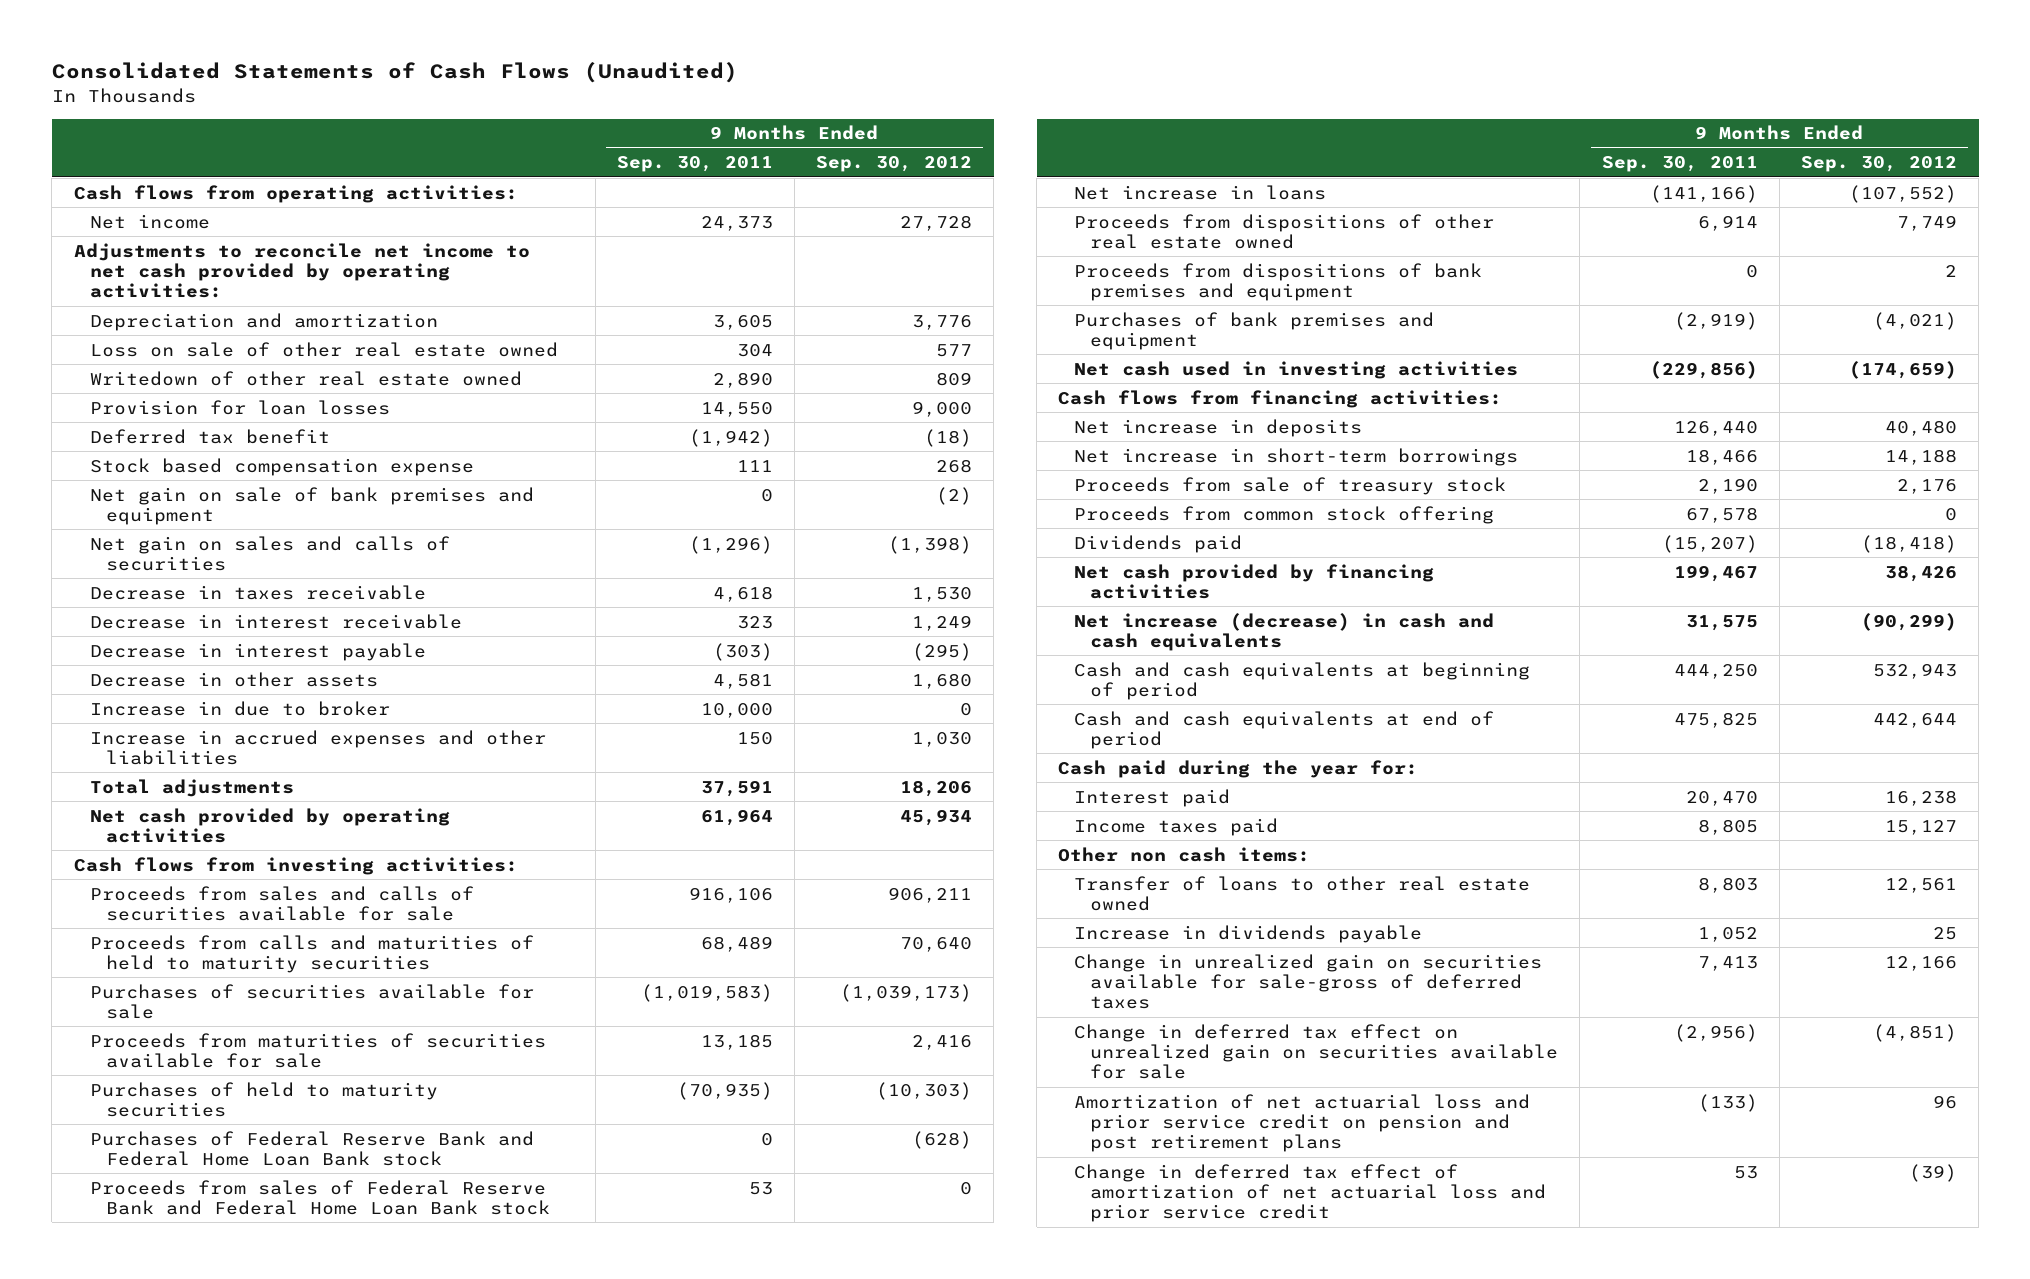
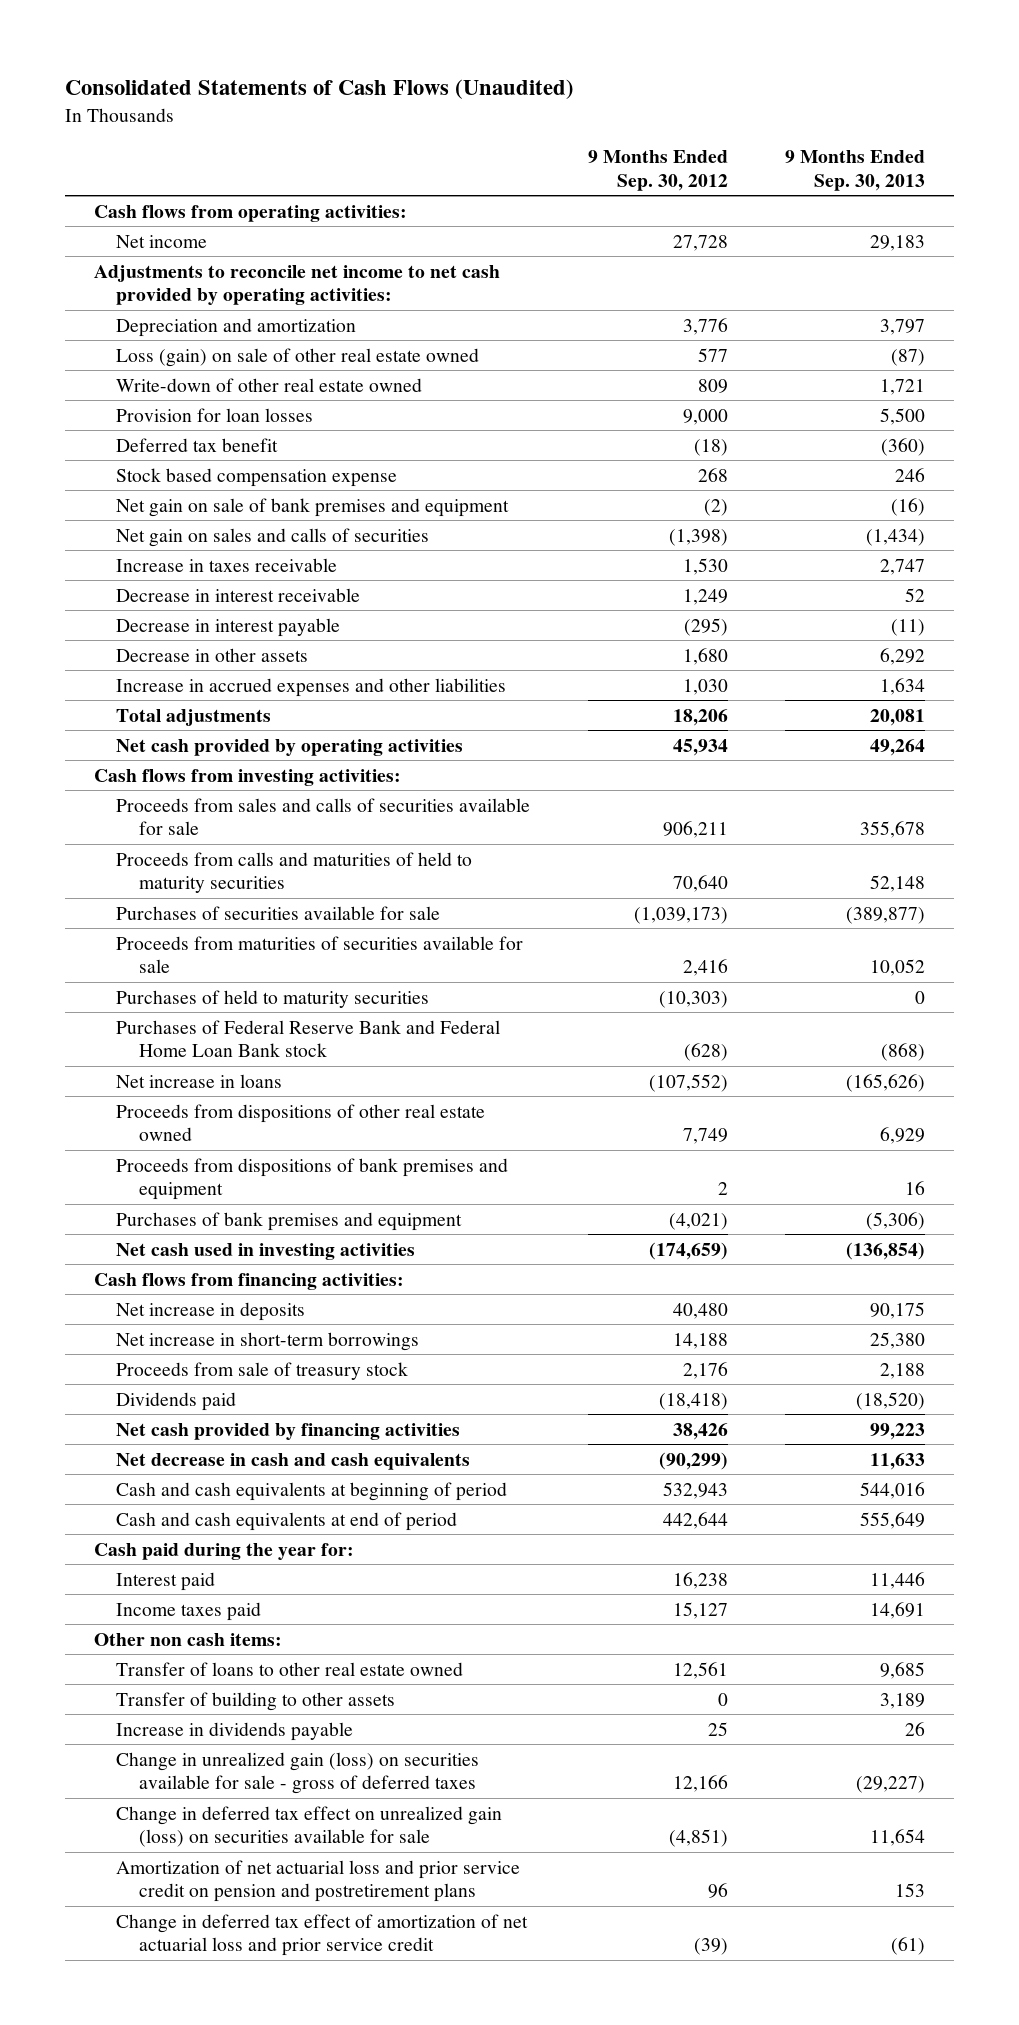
[616,156,773,173] Sep. 30, 2011 -> none
none -> [785,150,926,191] 9 Months Ended Sep. 30, 2013
[89,341,558,357] Loss on sale of other real estate owned -> [116,347,480,367] Loss (gain) on sale of other real estate owned
[89,370,522,386] Writedown of other real estate owned -> [116,377,423,392] Write-down of other real estate owned
[89,584,426,600] Decrease in taxes receivable -> [116,557,338,572] Increase in taxes receivable
[89,700,390,716] Increase in due to broker -> none
[89,1179,550,1215] Proceeds from sales of Federal Reserve Bank and Federal Home Loan Bank stock -> none
[1074,505,1495,524] Proceeds from common stock offering -> none
[1074,612,1495,651] Net increase (decrease) in cash and cash equivalents -> [116,1452,471,1470] Net decrease in cash and cash equivalents
none -> [116,1691,396,1711] Transfer of building to other assets
[1074,953,1543,1010] Change in unrealized gain on securities available for sale-gross of deferred taxes -> [116,1751,480,1794] Change in unrealized gain (loss) on securities available for sale - gross of deferred taxes
[1074,1023,1559,1080] Change in deferred tax effect on unrealized gain on securities available for sale -> [116,1805,503,1847] Change in deferred tax effect on unrealized gain (loss) on securities available for sale
[1074,1093,1531,1153] Amortization of net actuarial loss and prior service credit on pension and post retirement plans -> [116,1859,521,1902] Amortization of net actuarial loss and prior service credit on pension and postretirement plans

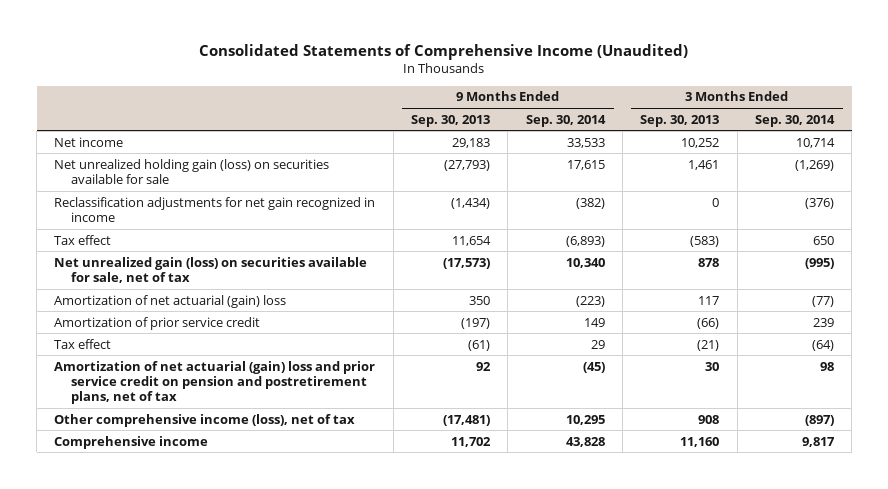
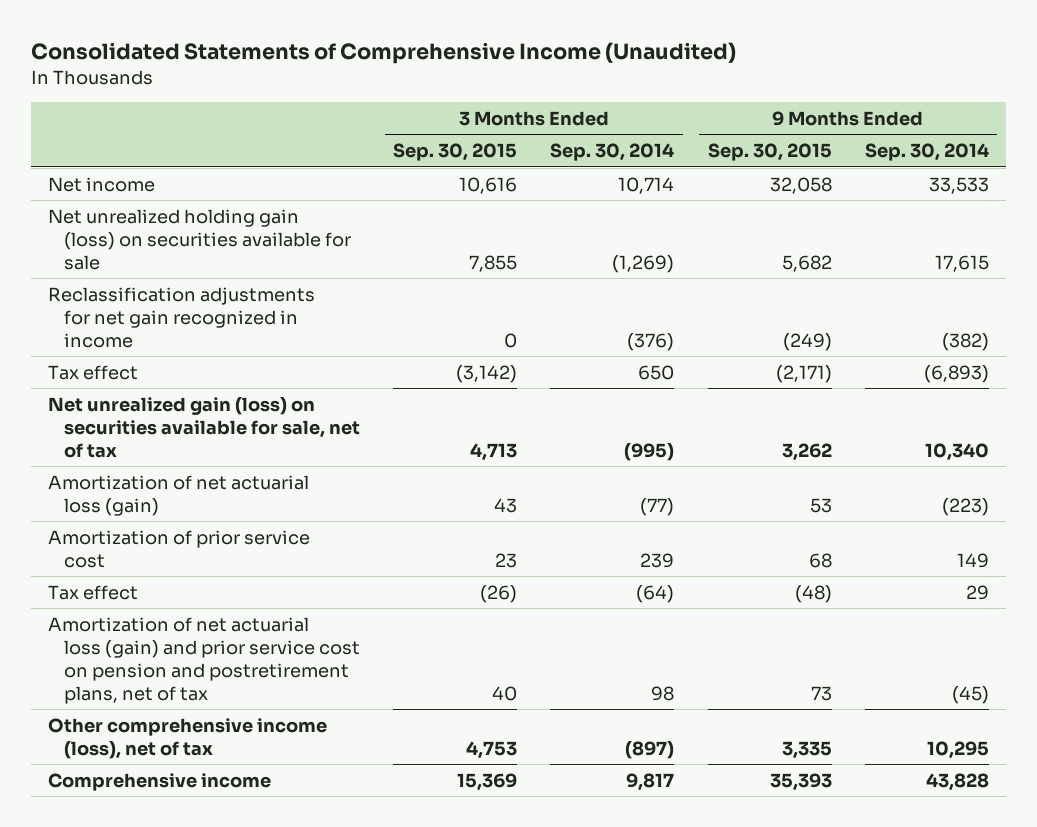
[411,114,491,127] Sep. 30, 2013 -> none
[640,114,720,127] Sep. 30, 2013 -> none
none -> [392,143,517,162] Sep. 30, 2015
none -> [707,143,832,162] Sep. 30, 2015
[54,294,287,308] Amortization of net actuarial (gain) loss -> [47,474,309,516] Amortization of net actuarial loss (gain)
[54,316,261,330] Amortization of prior service credit -> [47,529,310,568] Amortization of prior service cost
[54,360,376,405] Amortization of net actuarial (gain) loss and prior service credit on pension and postretirement plans, net of tax -> [47,616,360,704] Amortization of net actuarial loss (gain) and prior service cost on pension and postretirement plans, net of tax

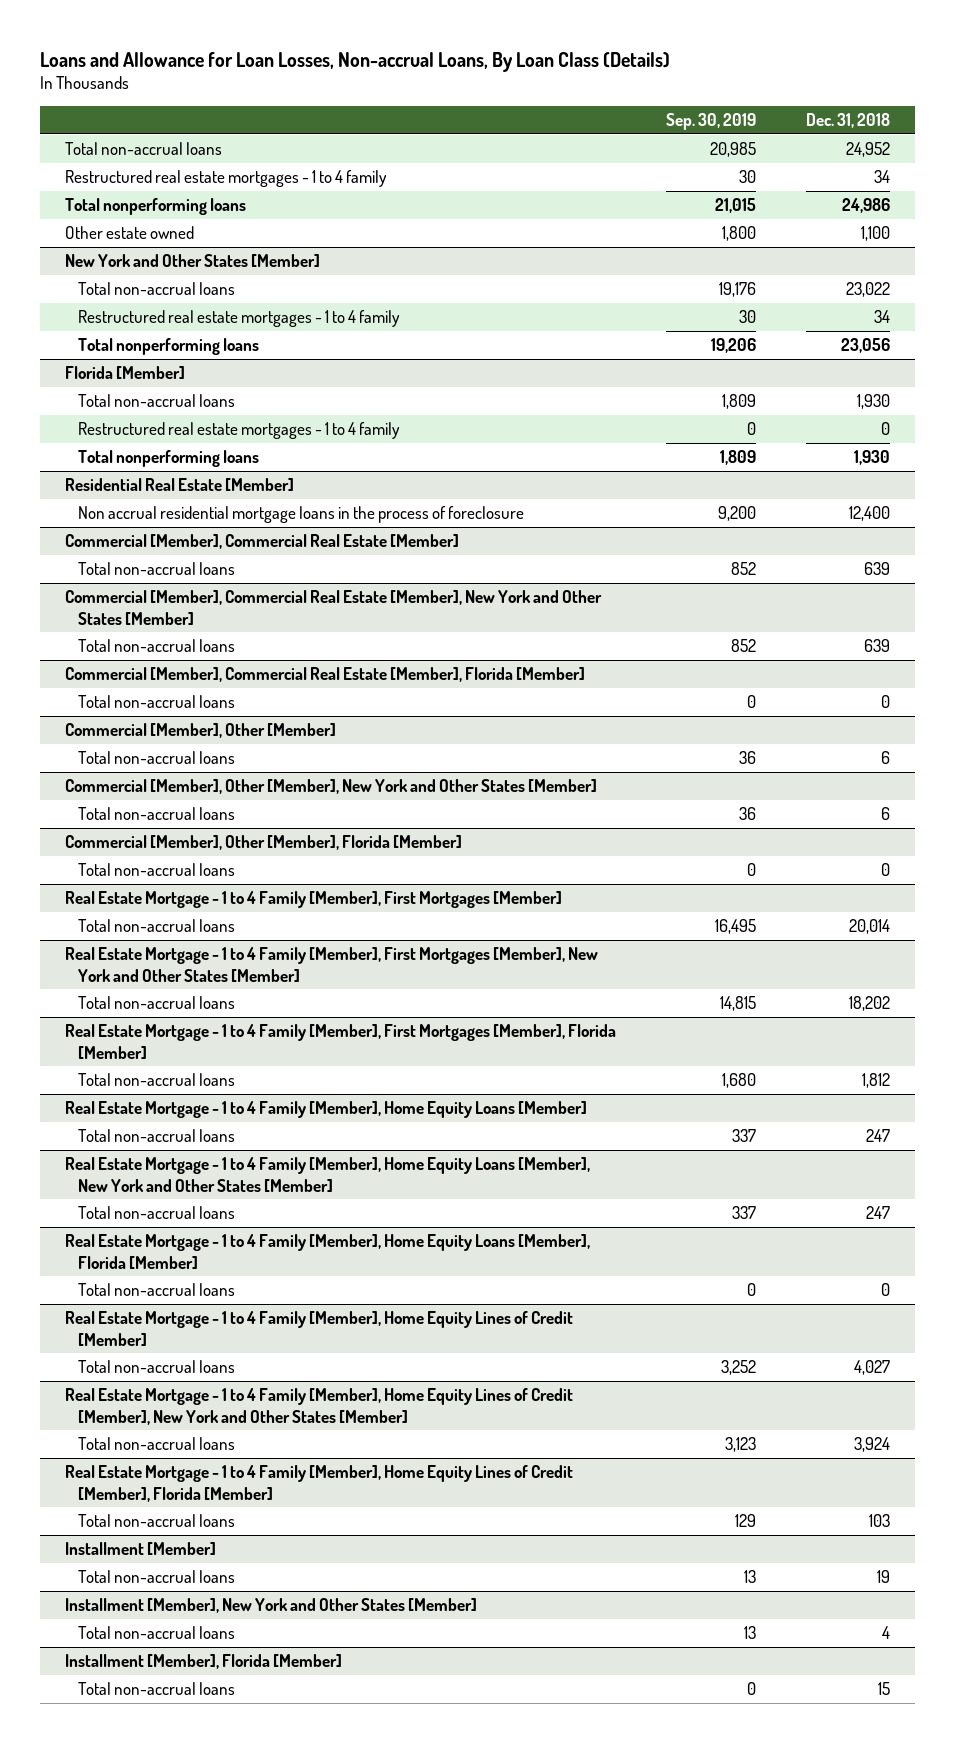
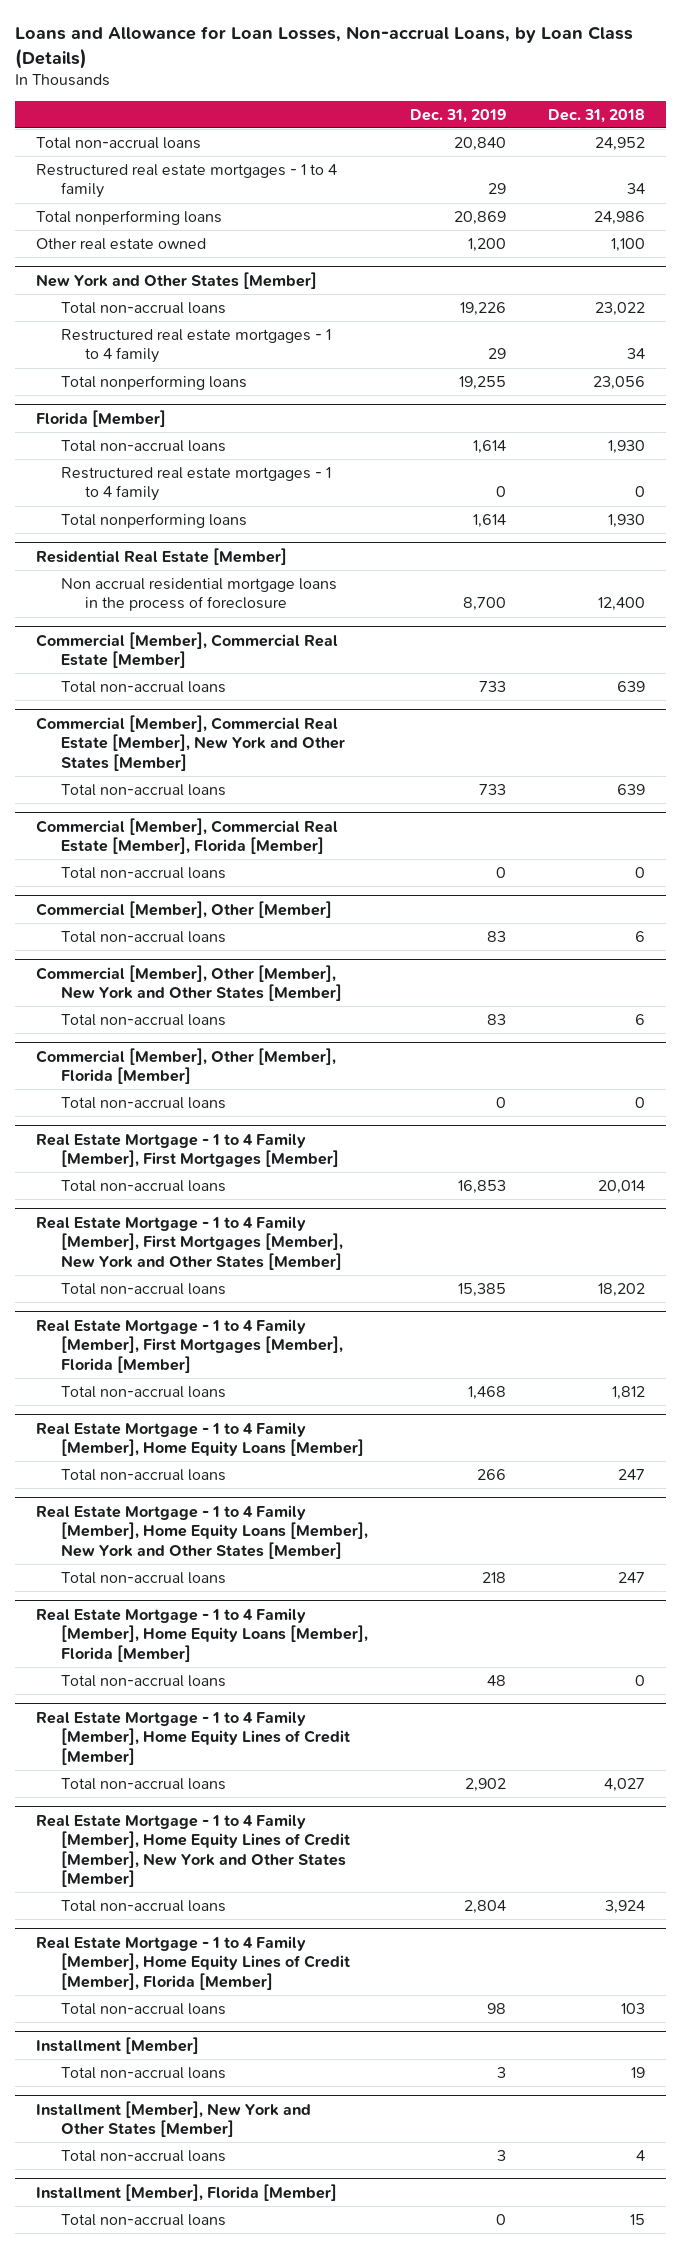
[40,51,671,72] Loans and Allowance for Loan Losses, Non-accrual Loans, By Loan Class (Details) -> [14,26,633,69] Loans and Allowance for Loan Losses, Non-accrual Loans, by Loan Class (Details)
[665,113,756,131] Sep. 30, 2019 -> none
none -> [409,108,506,123] Dec. 31, 2019
[65,225,195,239] Other estate owned -> [35,237,206,250] Other real estate owned

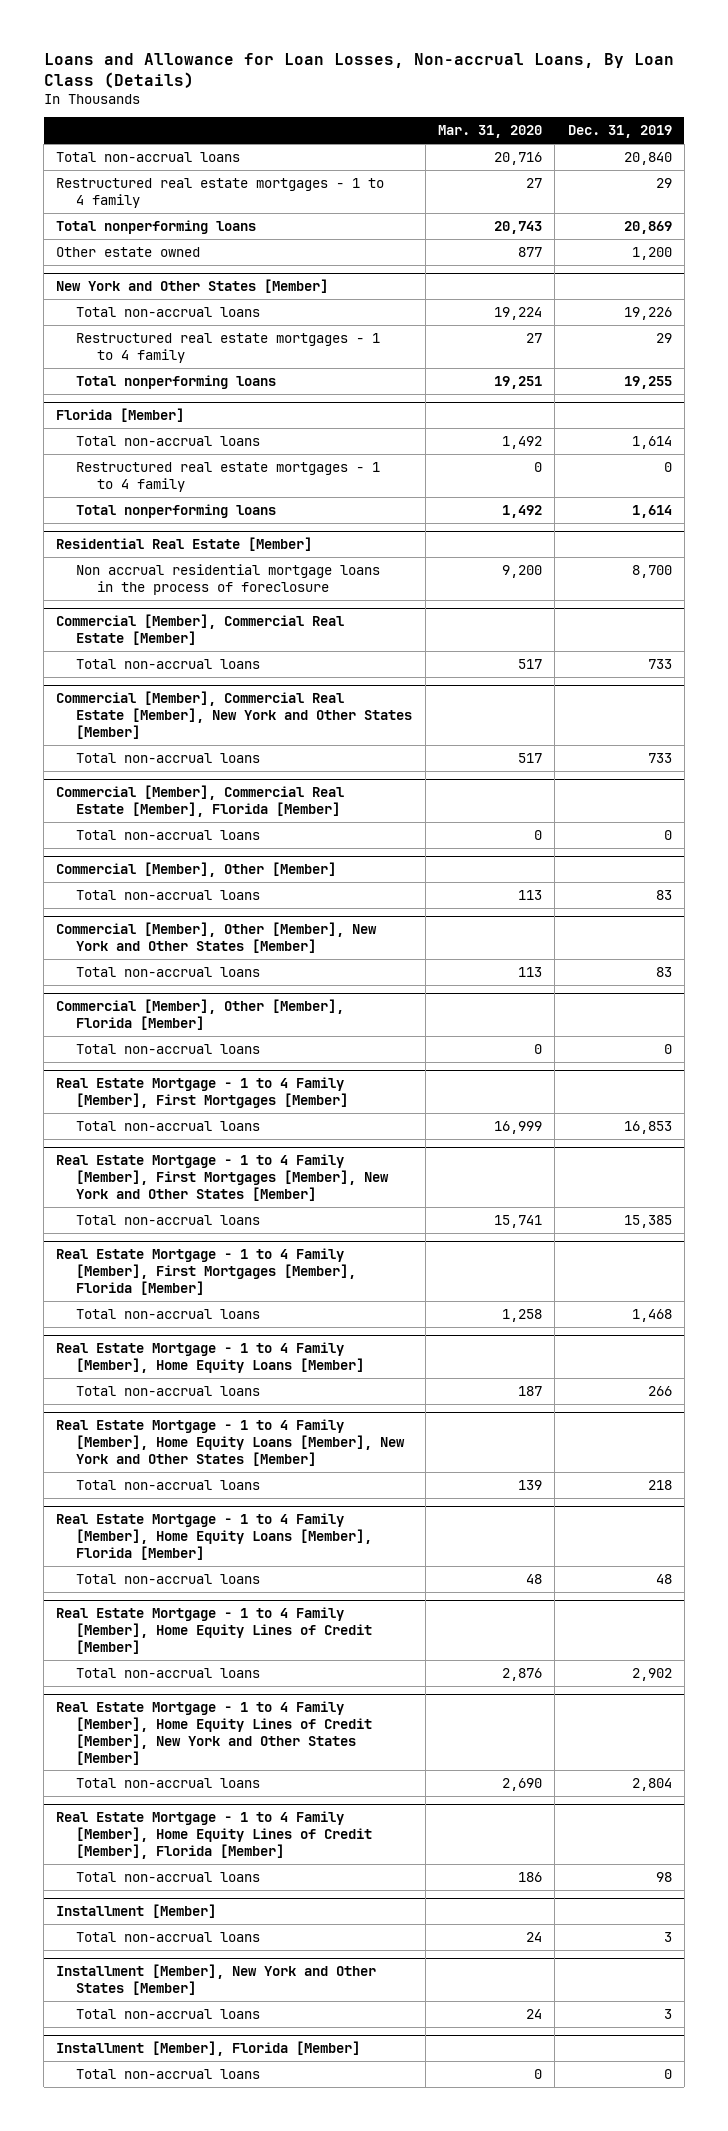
[14,26,633,69] Loans and Allowance for Loan Losses, Non-accrual Loans, by Loan Class (Details) -> [43,52,674,88] Loans and Allowance for Loan Losses, Non-accrual Loans, By Loan Class (Details)
[547,108,645,123] Dec. 31, 2018 -> none
none -> [438,125,543,139] Mar. 31, 2020
[35,237,206,250] Other real estate owned -> [56,246,201,257] Other estate owned

